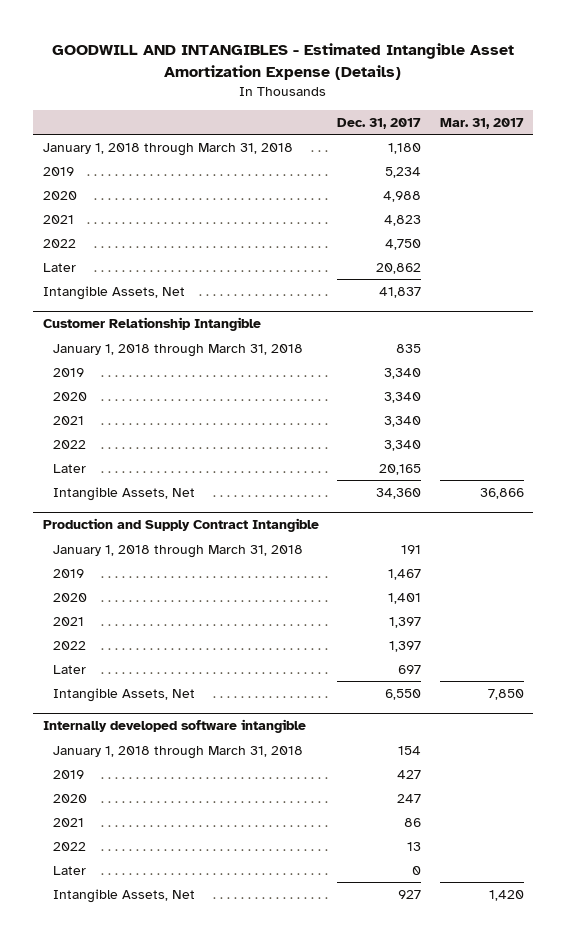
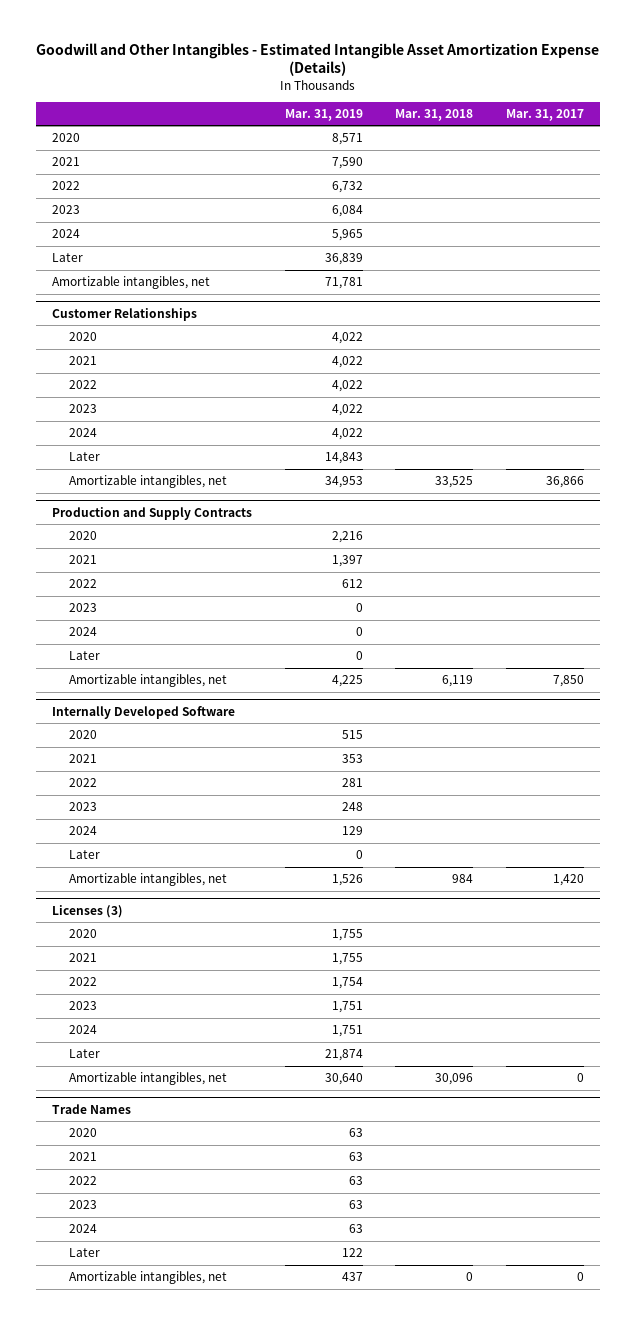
[52,43,515,81] GOODWILL AND INTANGIBLES - Estimated Intangible Asset Amortization Expense (Details) -> [35,42,599,77] Goodwill and Other Intangibles - Estimated Intangible Asset Amortization Expense (Details)
[337,117,422,129] Dec. 31, 2017 -> none
none -> [284,108,363,121] Mar. 31, 2019
none -> [395,108,474,121] Mar. 31, 2018
[42,142,293,156] January 1, 2018 through March 31, 2018 -> none
[42,166,74,176] 2019 -> none
none -> [52,205,81,215] 2023
none -> [52,229,81,239] 2024
[52,343,303,357] January 1, 2018 through March 31, 2018 -> none
[52,367,84,377] 2019 -> none
[42,285,185,300] Intangible Assets, Net -> [52,276,211,290] Amortizable intangibles, net
[42,317,261,332] Customer Relationship Intangible -> [52,307,198,321] Customer Relationships
none -> [69,404,98,414] 2023
none -> [69,428,98,438] 2024
[52,544,303,558] January 1, 2018 through March 31, 2018 -> none
[52,568,84,578] 2019 -> none
[52,486,195,501] Intangible Assets, Net -> [69,475,228,489] Amortizable intangibles, net
[42,518,319,533] Production and Supply Contract Intangible -> [52,506,253,520] Production and Supply Contracts
none -> [69,603,98,613] 2023
none -> [69,627,98,637] 2024
[42,719,306,734] Internally developed software intangible -> none
[52,745,303,759] January 1, 2018 through March 31, 2018 -> none
[52,769,84,779] 2019 -> none
[52,793,87,803] 2020 -> none
[52,817,84,827] 2021 -> none
[52,841,86,851] 2022 -> none
[52,865,86,875] Later -> none
[52,888,195,903] Intangible Assets, Net -> none
[52,687,195,702] Intangible Assets, Net -> [69,674,228,688] Amortizable intangibles, net
none -> [52,705,236,719] Internally Developed Software
none -> [69,730,98,740] 2020
none -> [69,754,98,764] 2021
none -> [69,778,98,788] 2022
none -> [69,802,98,812] 2023
none -> [69,826,98,836] 2024
none -> [69,850,101,860] Later
none -> [69,873,228,887] Amortizable intangibles, net
none -> [52,904,124,918] Licenses (3)
none -> [69,929,98,939] 2020
none -> [69,953,98,963] 2021
none -> [69,977,98,987] 2022
none -> [69,1001,98,1011] 2023
none -> [69,1025,98,1035] 2024
none -> [69,1049,101,1059] Later
none -> [69,1072,228,1086] Amortizable intangibles, net
none -> [52,1103,132,1114] Trade Names
none -> [69,1128,98,1138] 2020
none -> [69,1152,98,1162] 2021
none -> [69,1176,98,1186] 2022
none -> [69,1200,98,1210] 2023
none -> [69,1224,98,1234] 2024
none -> [69,1248,101,1258] Later
none -> [69,1271,228,1285] Amortizable intangibles, net

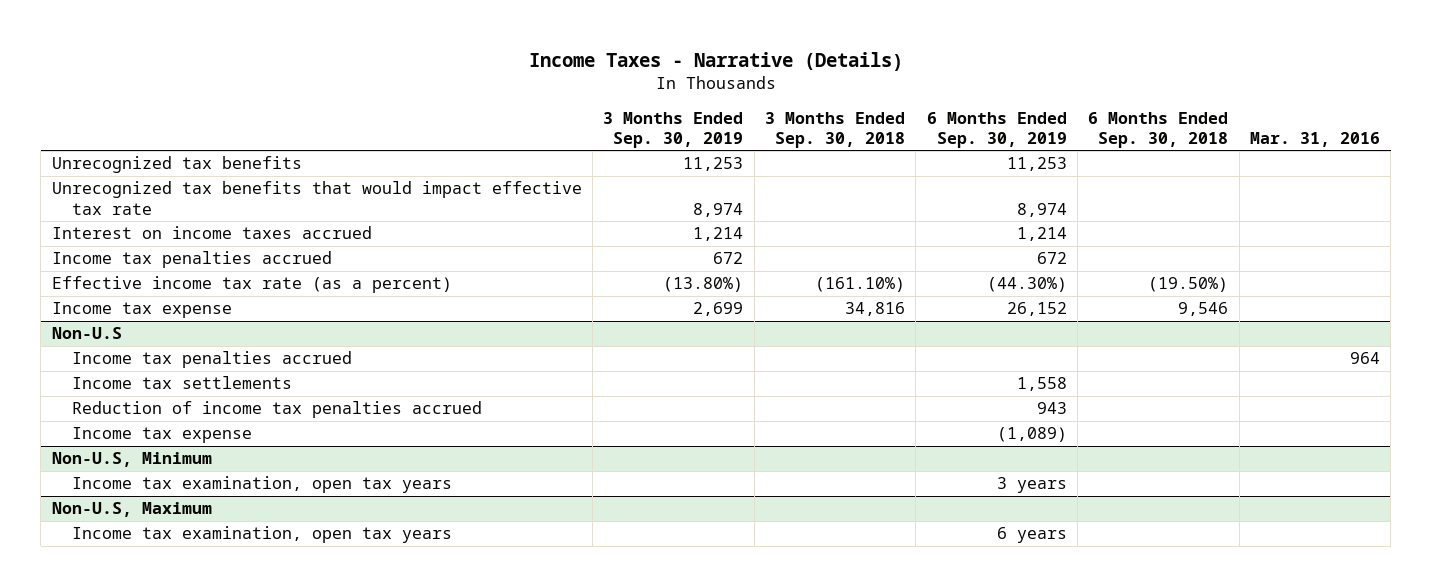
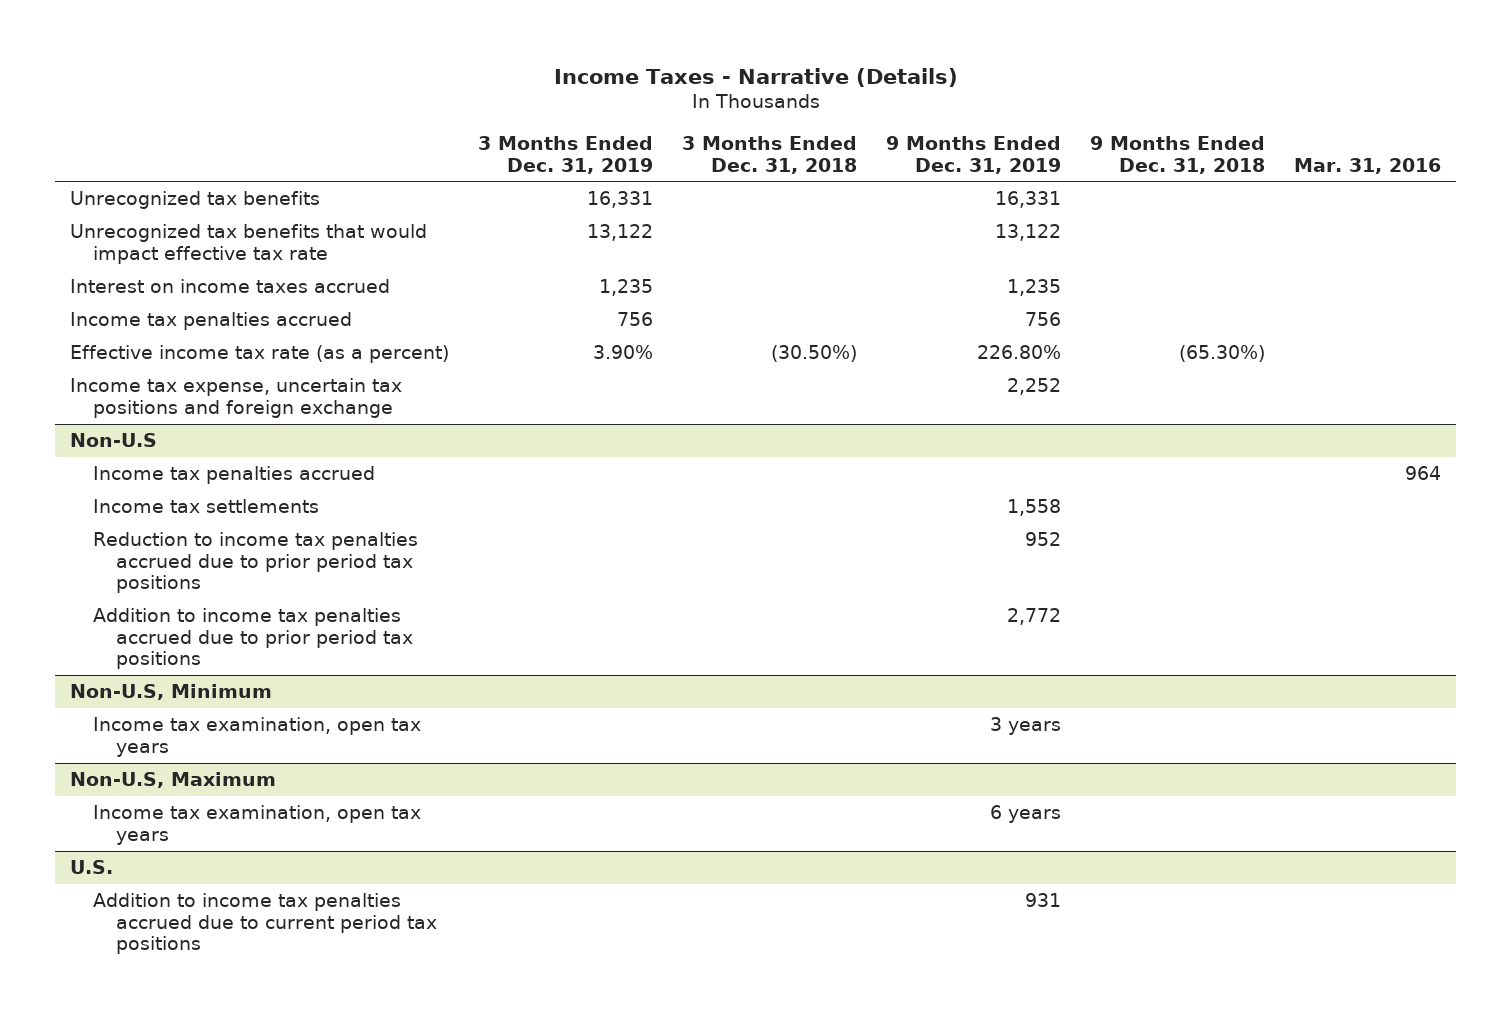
[603,111,744,149] 3 Months Ended Sep. 30, 2019 -> none
[765,111,906,149] 3 Months Ended Sep. 30, 2018 -> none
[926,111,1067,149] 6 Months Ended Sep. 30, 2019 -> none
[1088,111,1229,149] 6 Months Ended Sep. 30, 2018 -> none
none -> [477,135,653,174] 3 Months Ended Dec. 31, 2019
none -> [682,135,858,174] 3 Months Ended Dec. 31, 2018
none -> [886,135,1062,174] 9 Months Ended Dec. 31, 2019
none -> [1090,135,1266,174] 9 Months Ended Dec. 31, 2018
[51,302,232,319] Income tax expense -> none
none -> [69,378,402,418] Income tax expense, uncertain tax positions and foreign exchange
[71,427,252,444] Income tax expense -> none
none -> [92,532,418,594] Reduction to income tax penalties accrued due to prior period tax positions
[71,401,482,419] Reduction of income tax penalties accrued -> [92,608,414,670] Addition to income tax penalties accrued due to prior period tax positions
none -> [69,860,113,875] U.S.
none -> [92,893,438,955] Addition to income tax penalties accrued due to current period tax positions

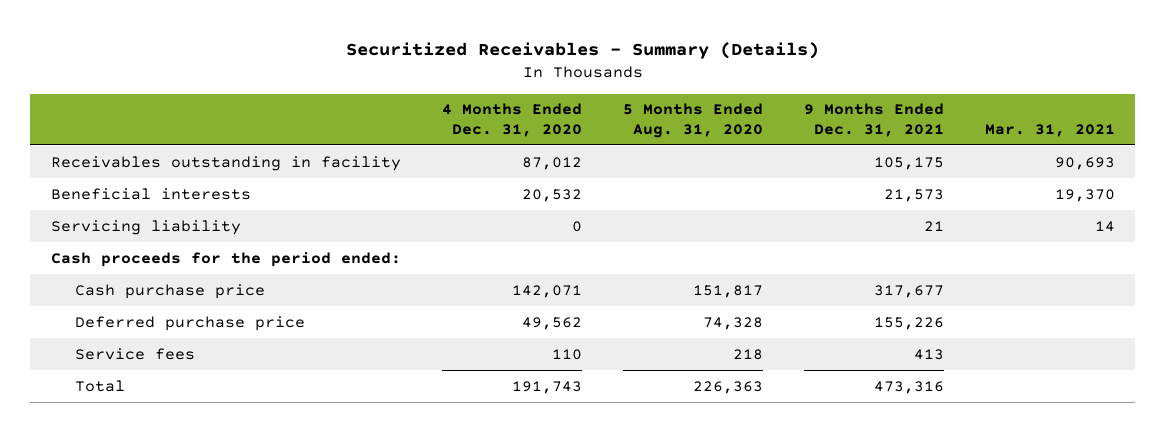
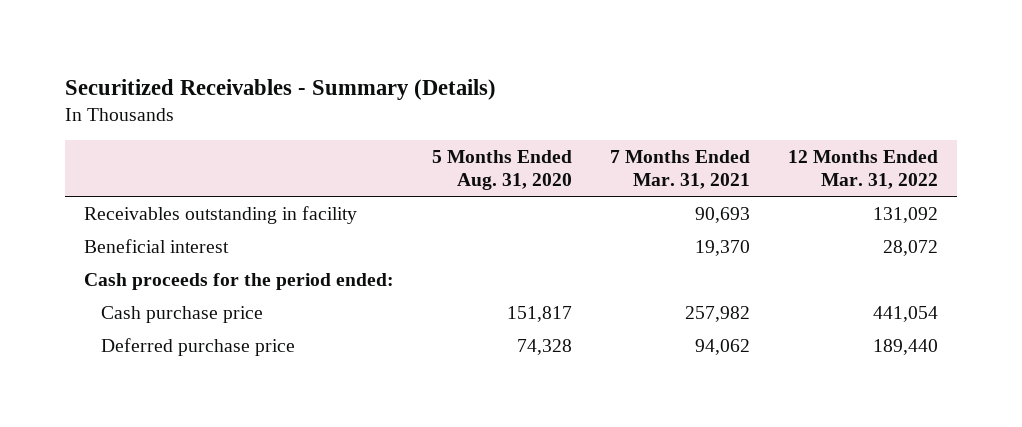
[441,103,582,137] 4 Months Ended Dec. 31, 2020 -> none
[803,103,944,137] 9 Months Ended Dec. 31, 2021 -> none
[984,123,1115,137] Mar. 31, 2021 -> none
none -> [610,150,751,189] 7 Months Ended Mar. 31, 2021
none -> [788,150,939,189] 12 Months Ended Mar. 31, 2022
[50,219,241,235] Servicing liability -> none
[50,187,251,200] Beneficial interests -> [83,238,229,253] Beneficial interest
[74,347,195,360] Service fees -> none
[74,379,125,392] Total -> none

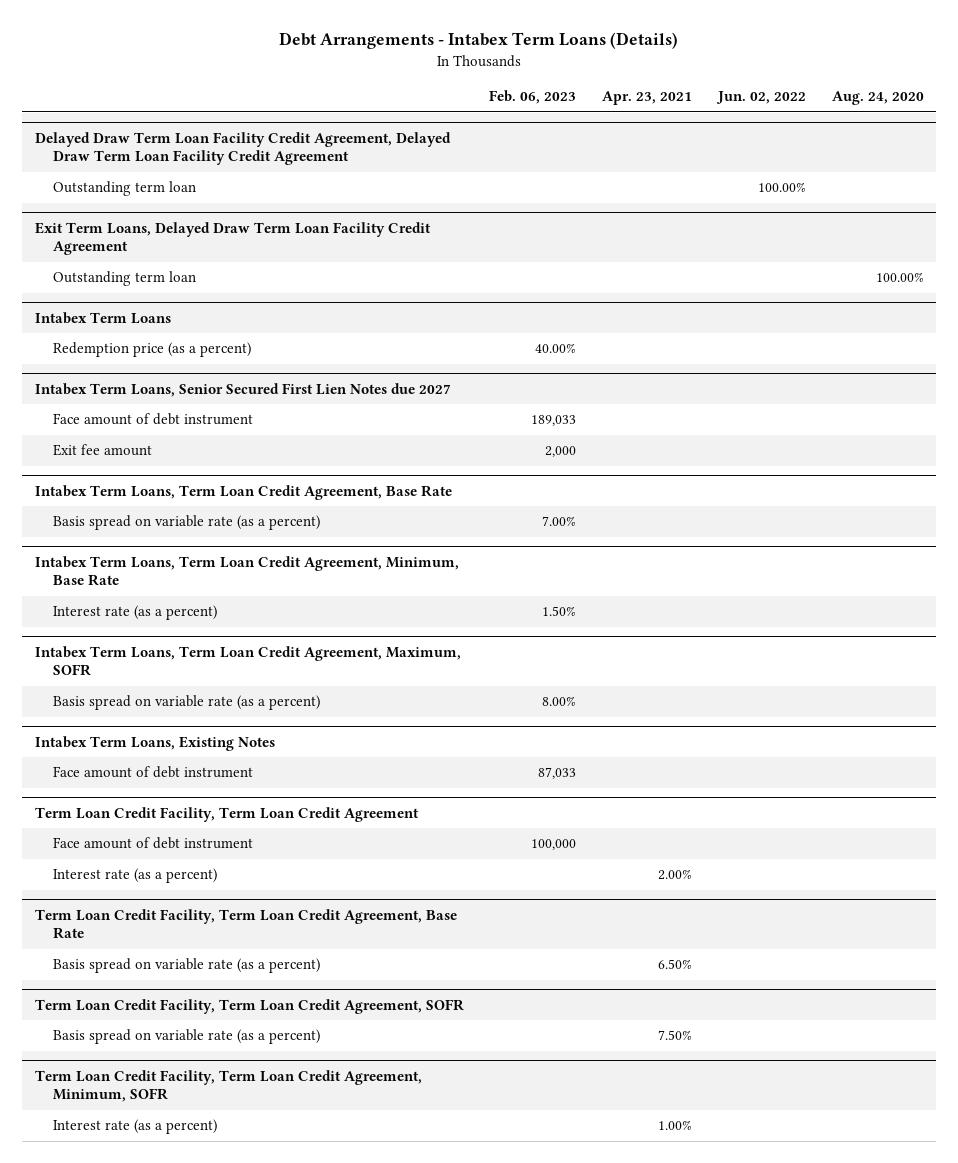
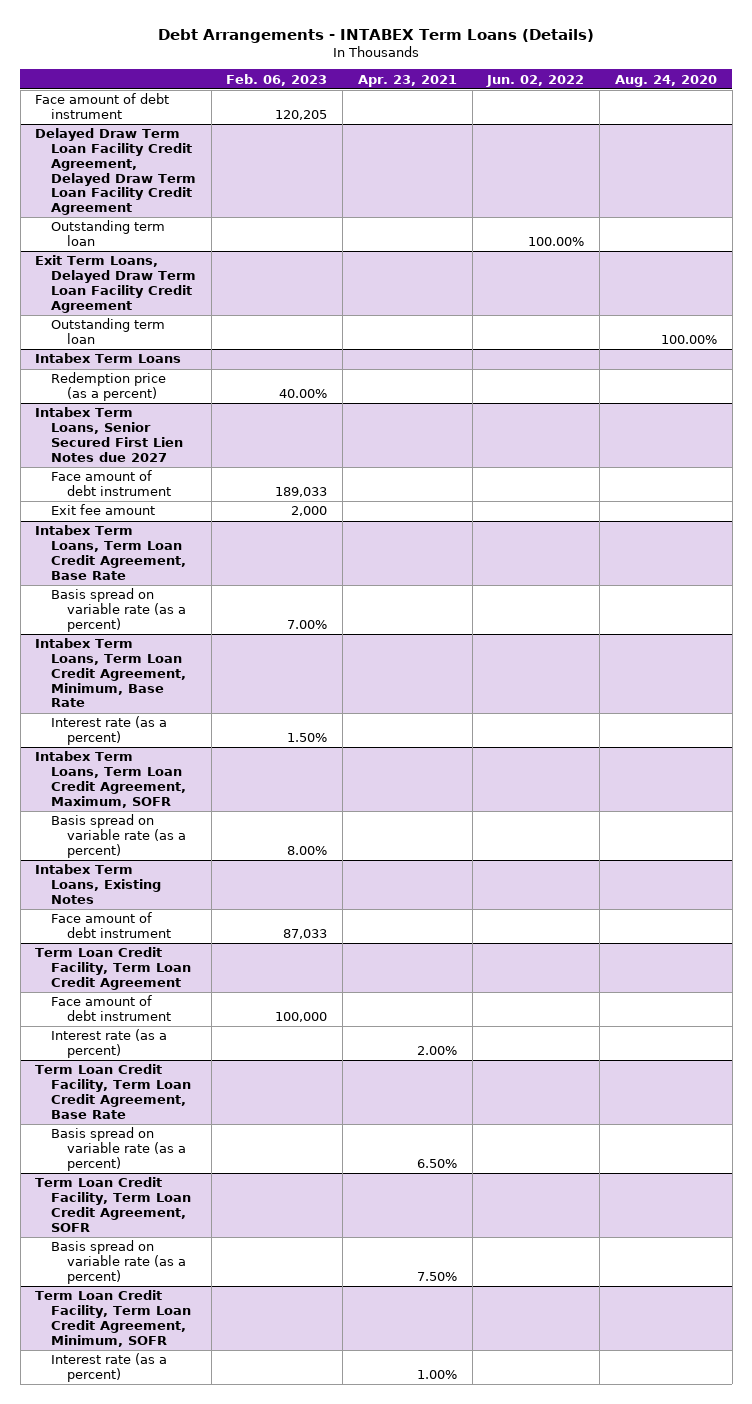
[279,32,679,50] Debt Arrangements - Intabex Term Loans (Details) -> [158,28,595,43] Debt Arrangements - INTABEX Term Loans (Details)
none -> [35,93,170,120] Face amount of debt instrument

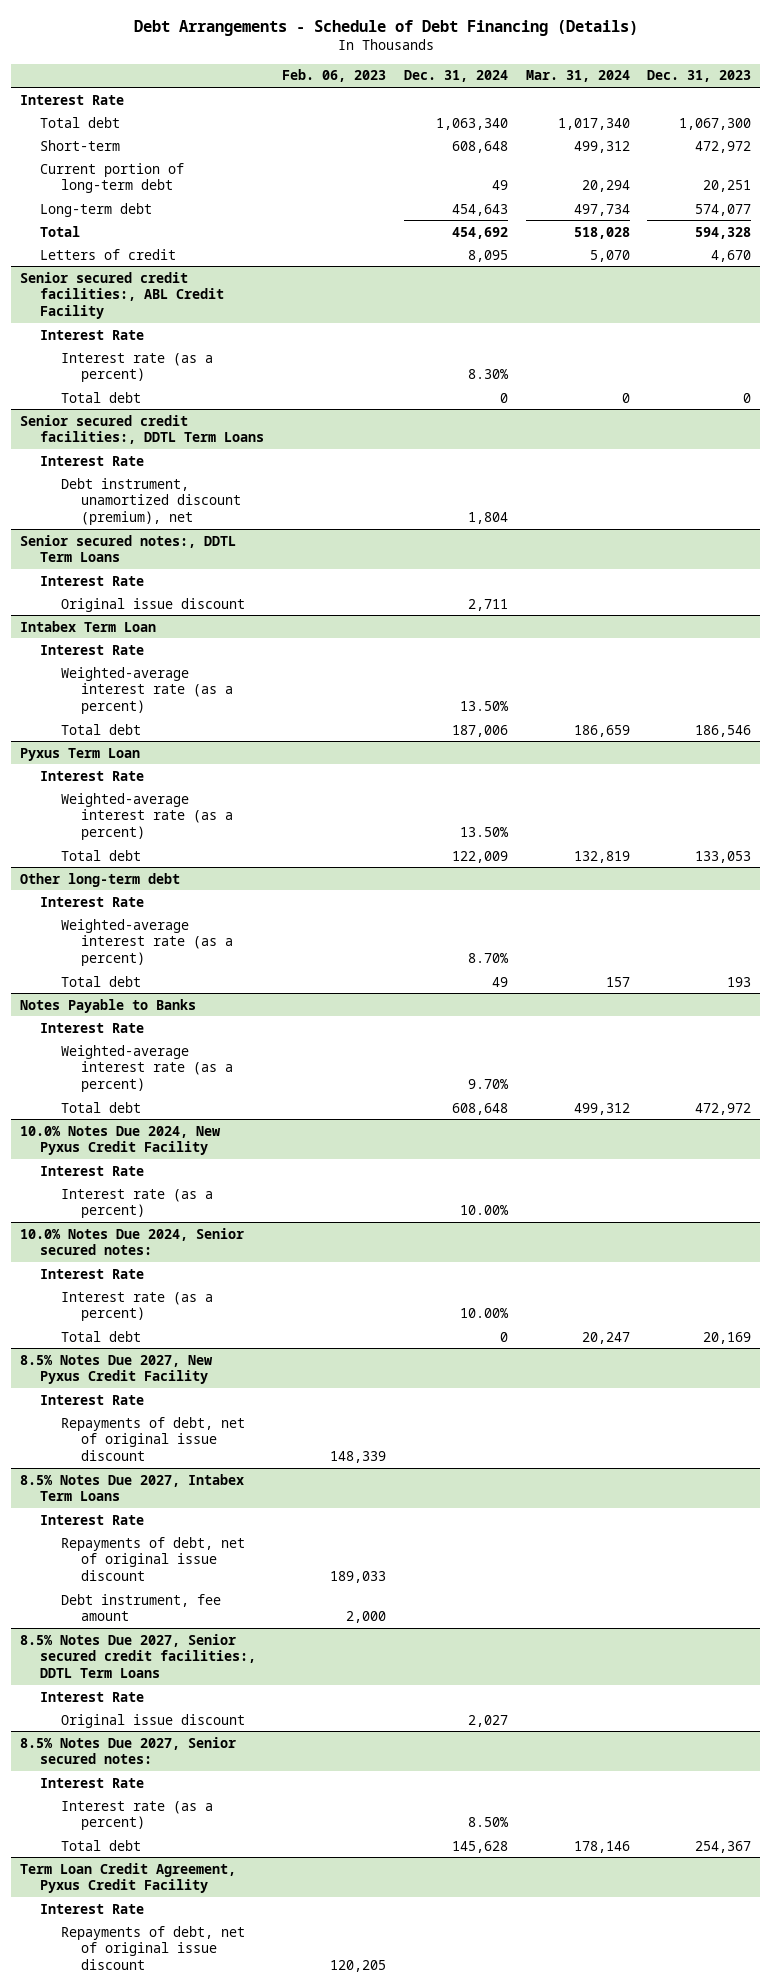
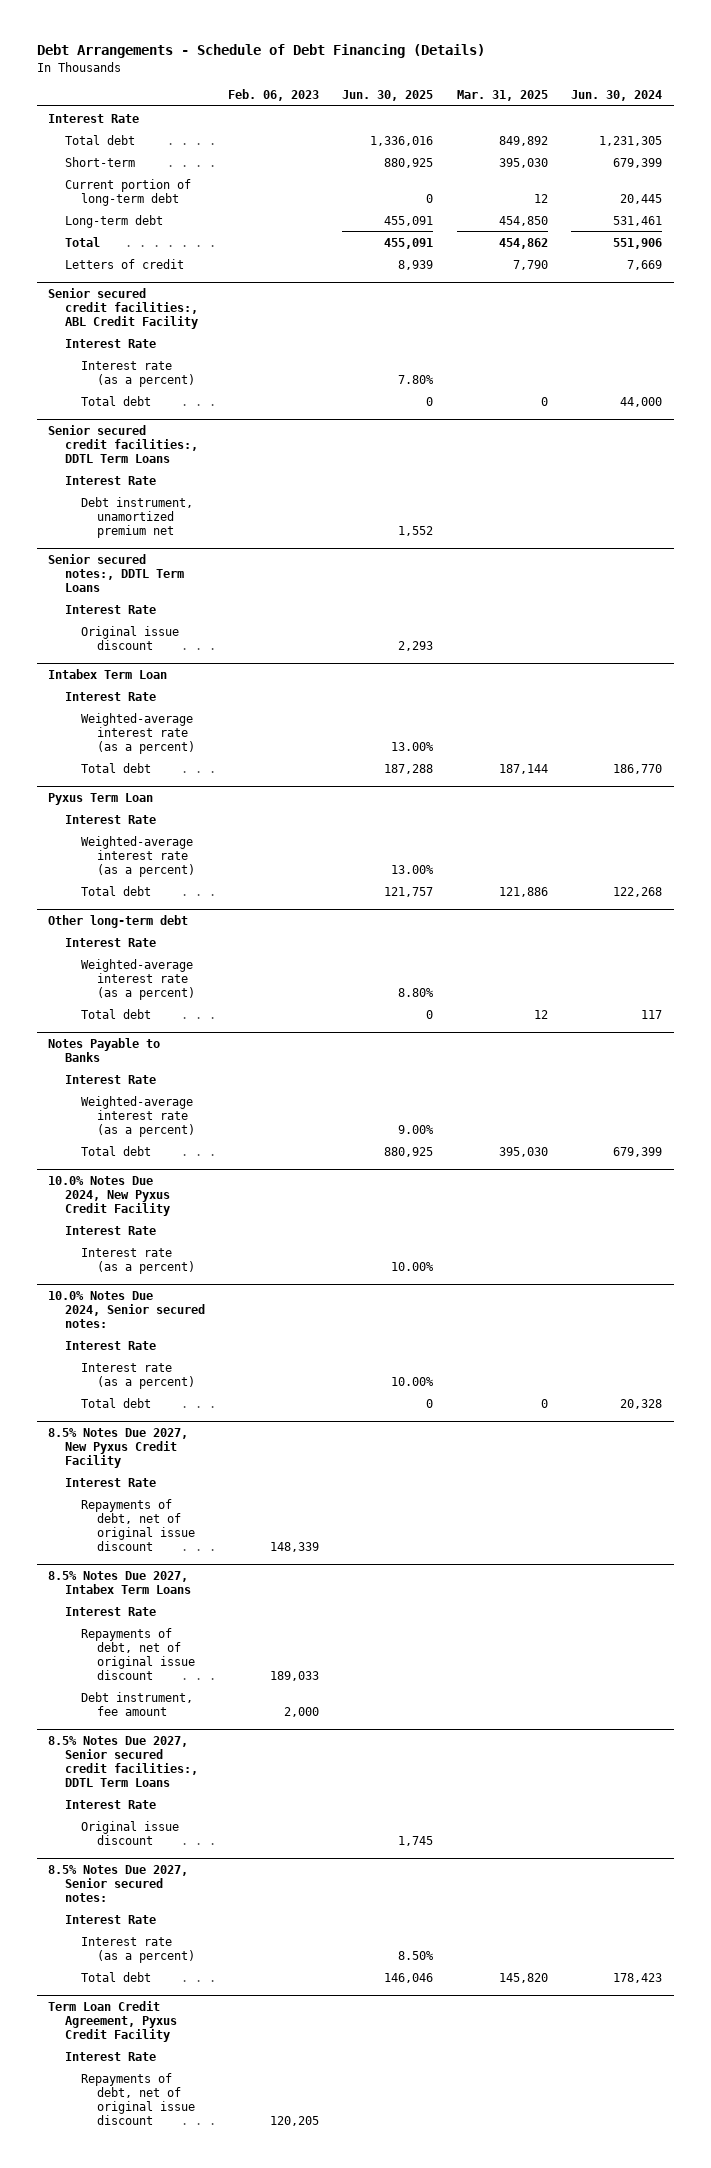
[403,70,508,83] Dec. 31, 2024 -> none
[525,70,630,83] Mar. 31, 2024 -> none
[647,70,752,83] Dec. 31, 2023 -> none
none -> [342,90,434,102] Jun. 30, 2025
none -> [456,90,548,102] Mar. 31, 2025
none -> [571,90,663,102] Jun. 30, 2024
[60,477,241,526] Debt instrument, unamortized discount (premium), net -> [81,496,194,538] Debt instrument, unamortized premium net

